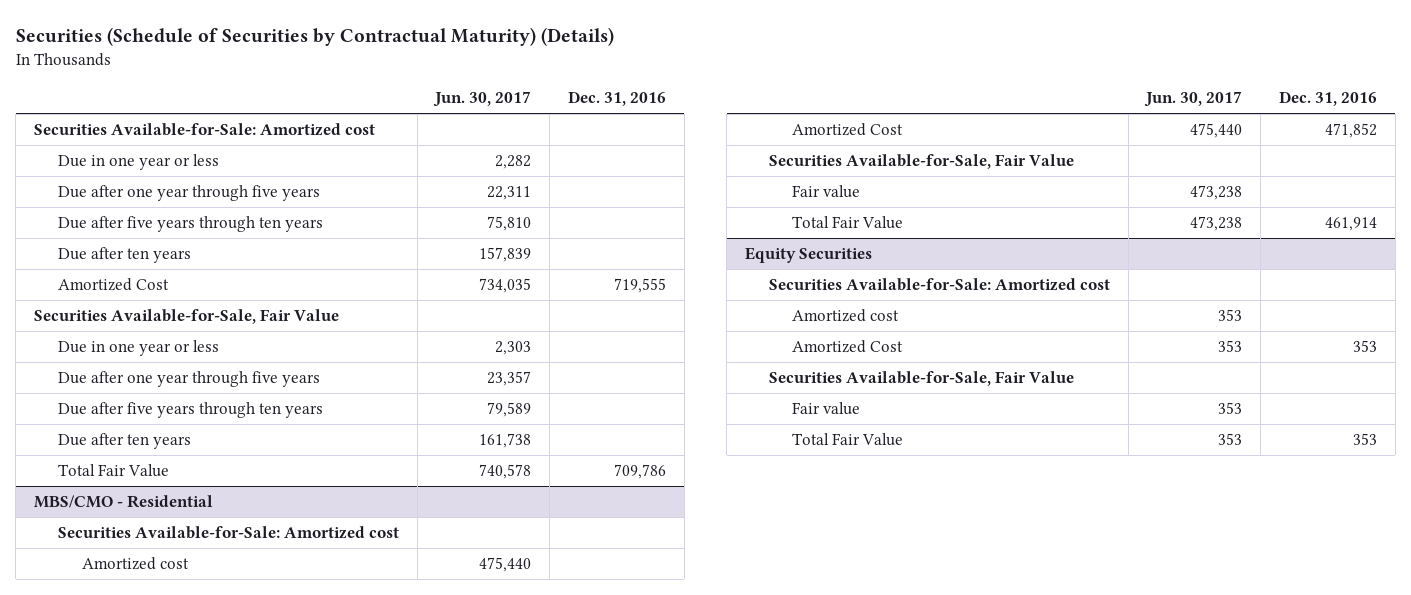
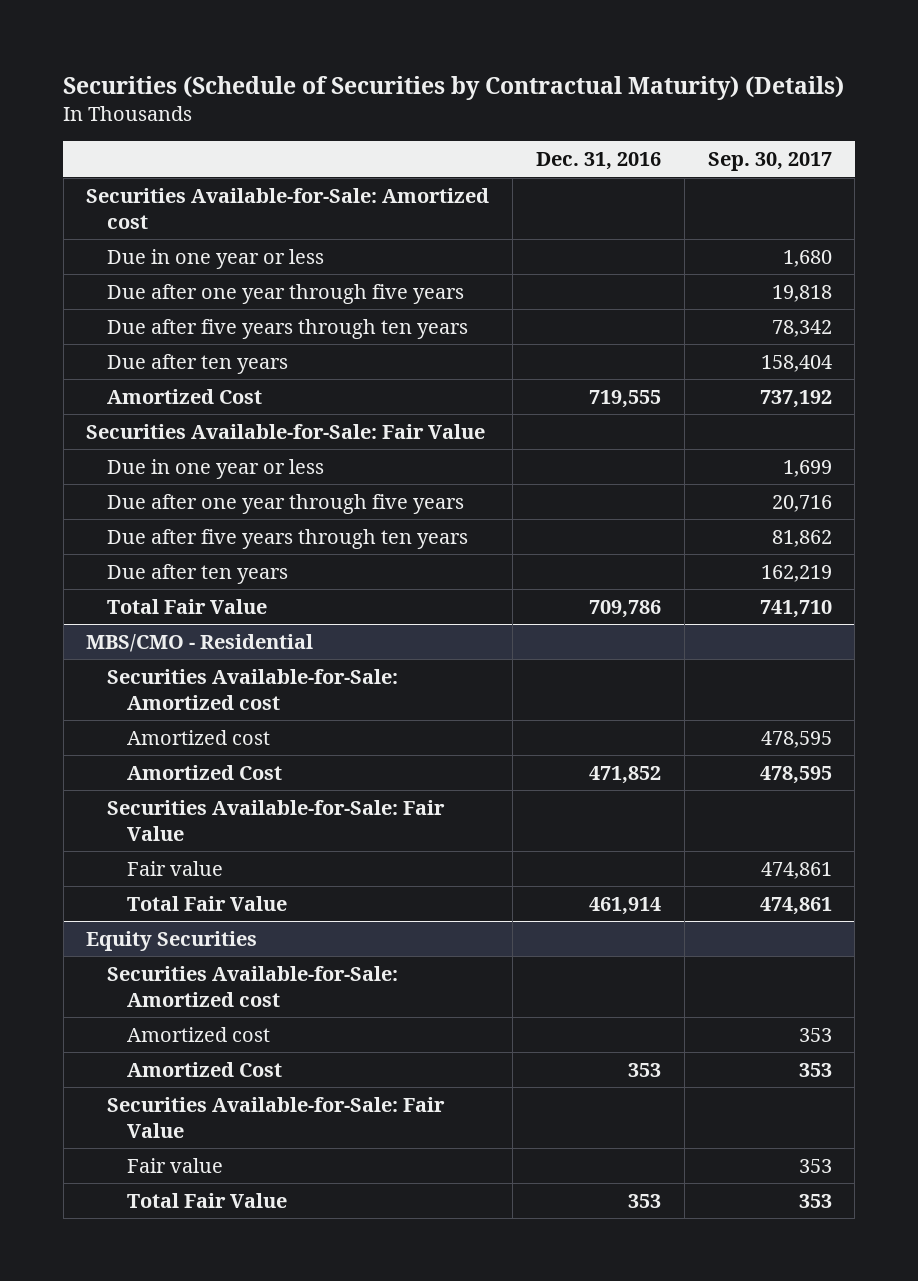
[433,90,532,107] Jun. 30, 2017 -> none
none -> [707,152,832,172] Sep. 30, 2017
[34,309,340,325] Securities Available-for-Sale, Fair Value -> [86,423,486,439] Securities Available-for-Sale: Fair Value
[768,154,1074,170] Securities Available-for-Sale, Fair Value -> [106,799,445,841] Securities Available-for-Sale: Fair Value
[768,371,1074,387] Securities Available-for-Sale, Fair Value -> [106,1096,445,1138] Securities Available-for-Sale: Fair Value

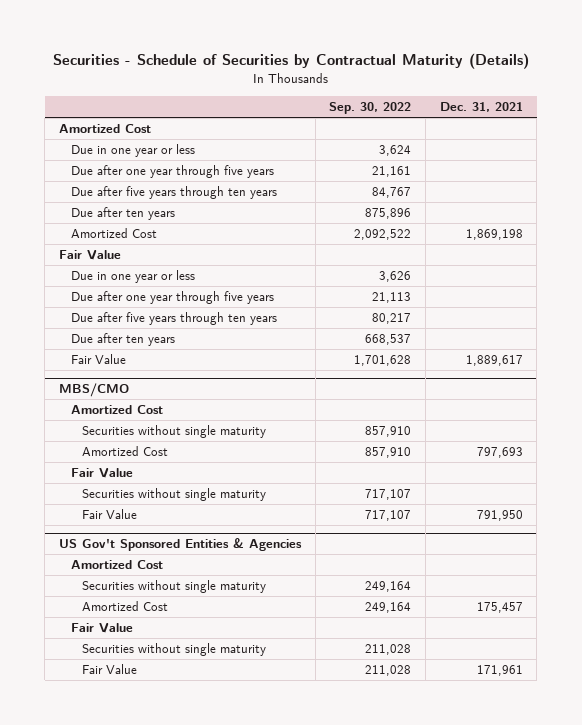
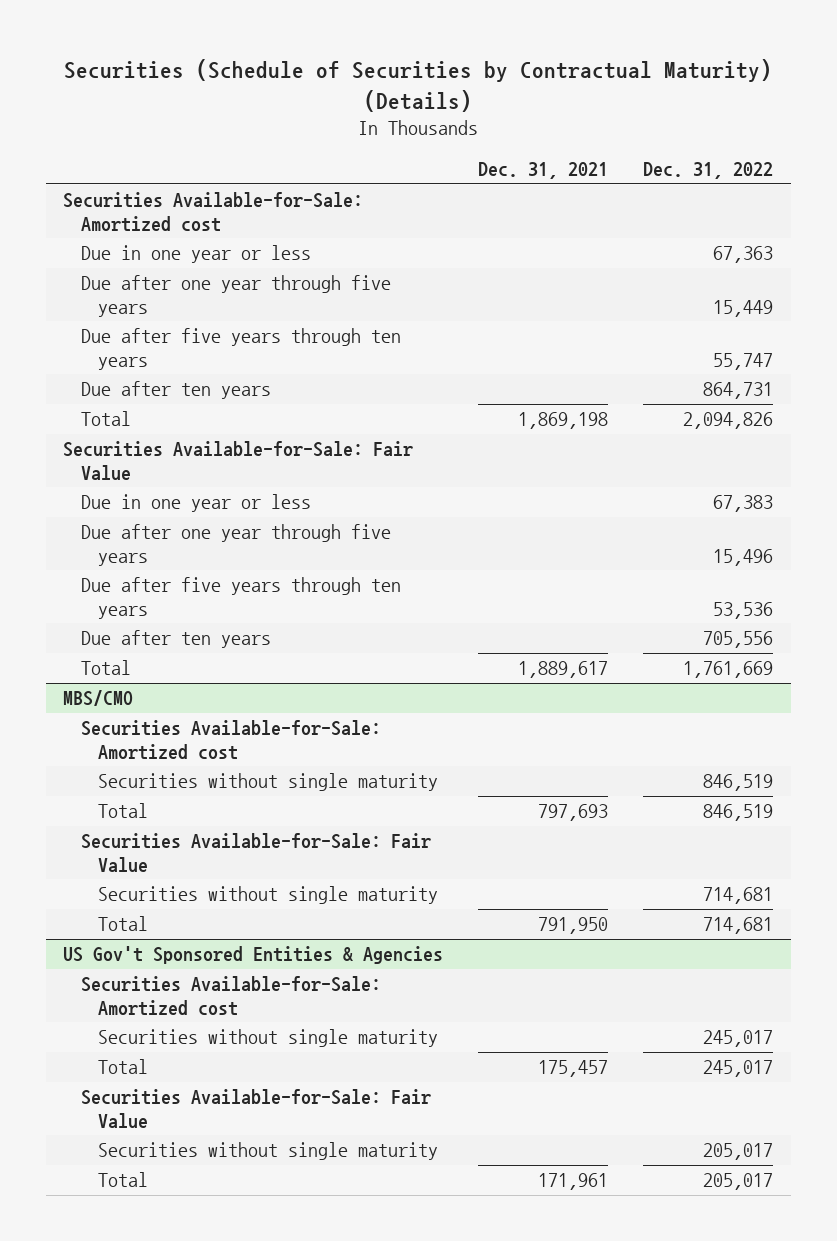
[52,53,529,70] Securities - Schedule of Securities by Contractual Maturity (Details) -> [64,58,773,112] Securities (Schedule of Securities by Contractual Maturity) (Details)
[329,102,412,115] Sep. 30, 2022 -> none
none -> [643,162,774,180] Dec. 31, 2022
[59,124,152,134] Amortized Cost -> [63,192,364,233] Securities Available-for-Sale: Amortized cost
[70,228,157,239] Amortized Cost -> [80,411,131,427] Total
[59,250,122,261] Fair Value -> [63,441,414,481] Securities Available-for-Sale: Fair Value
[70,354,126,365] Fair Value -> [80,660,131,676] Total
[70,405,163,415] Amortized Cost -> [80,720,381,761] Securities Available-for-Sale: Amortized cost
[82,446,169,457] Amortized Cost -> [97,803,148,819] Total
[70,468,133,479] Fair Value -> [80,833,431,873] Securities Available-for-Sale: Fair Value
[82,509,138,520] Fair Value -> [97,916,148,932] Total
[70,560,163,570] Amortized Cost -> [80,976,381,1017] Securities Available-for-Sale: Amortized cost
[82,601,169,612] Amortized Cost -> [97,1059,148,1075] Total
[70,623,133,634] Fair Value -> [80,1089,431,1129] Securities Available-for-Sale: Fair Value
[82,664,138,675] Fair Value -> [97,1172,148,1188] Total

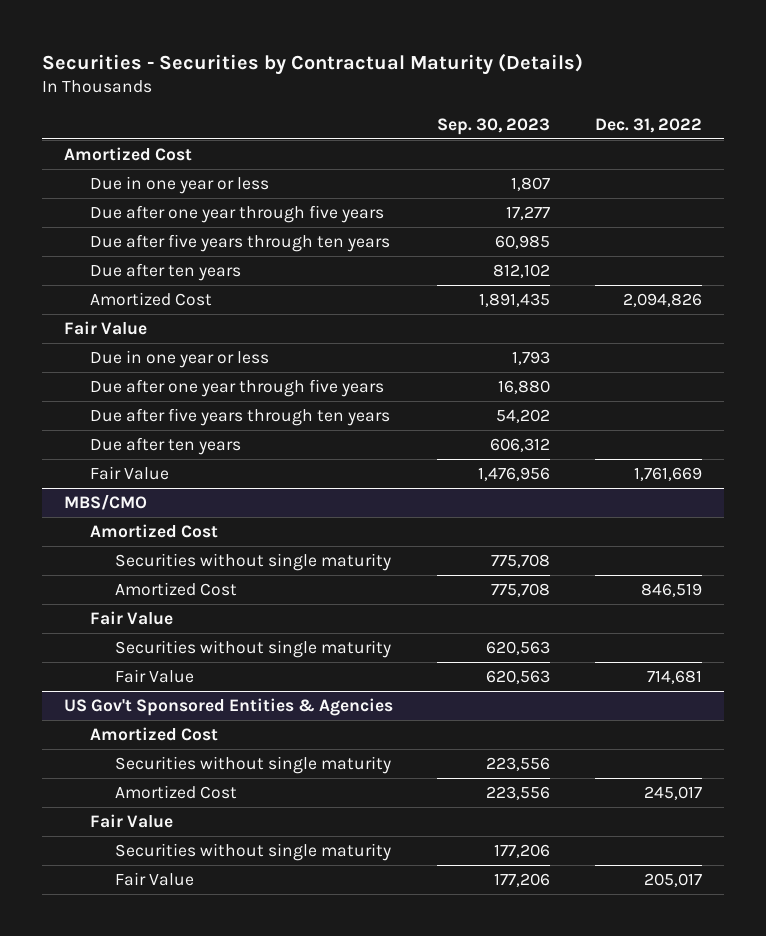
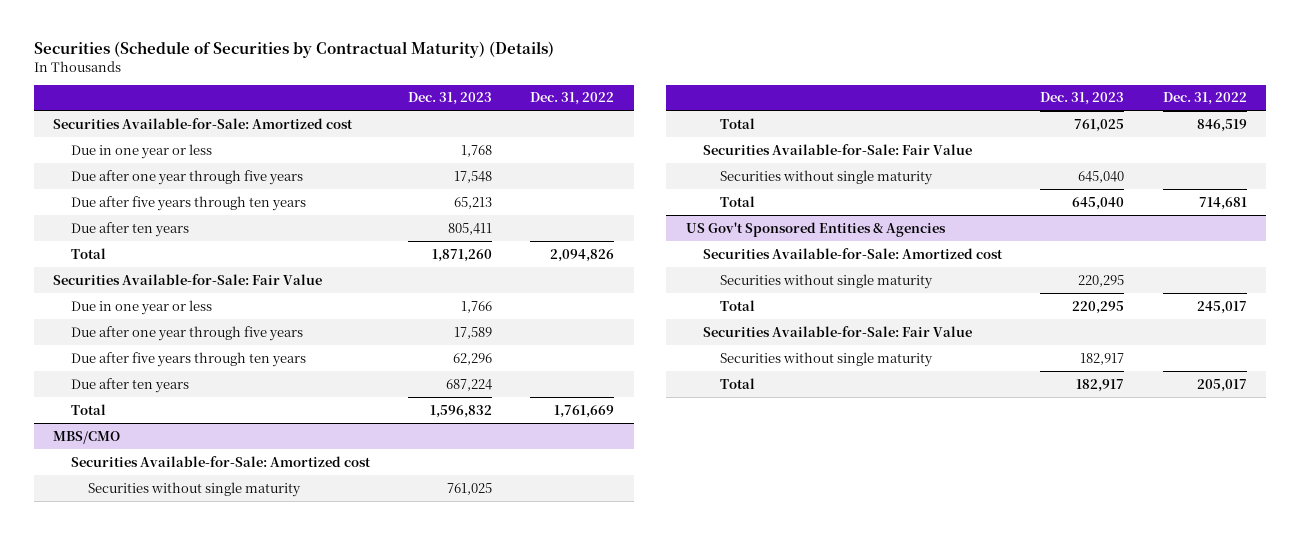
[41,52,583,75] Securities - Securities by Contractual Maturity (Details) -> [33,41,554,59] Securities (Schedule of Securities by Contractual Maturity) (Details)
[437,117,551,135] Sep. 30, 2023 -> none
none -> [407,92,492,106] Dec. 31, 2023
[63,146,192,161] Amortized Cost -> [53,117,354,129] Securities Available-for-Sale: Amortized cost
[89,291,212,306] Amortized Cost -> [70,247,106,259] Total
[63,320,147,335] Fair Value -> [53,273,323,285] Securities Available-for-Sale: Fair Value
[89,465,169,480] Fair Value -> [70,403,106,415] Total
[89,523,218,538] Amortized Cost -> [70,455,371,467] Securities Available-for-Sale: Amortized cost
[115,581,238,596] Amortized Cost -> [720,117,756,129] Total
[89,610,173,625] Fair Value -> [703,143,973,155] Securities Available-for-Sale: Fair Value
[115,668,195,683] Fair Value -> [720,195,756,207] Total
[89,726,218,741] Amortized Cost -> [703,247,1004,259] Securities Available-for-Sale: Amortized cost
[115,784,238,799] Amortized Cost -> [720,299,756,311] Total
[89,813,173,828] Fair Value -> [703,325,973,337] Securities Available-for-Sale: Fair Value
[115,871,195,886] Fair Value -> [720,377,756,389] Total

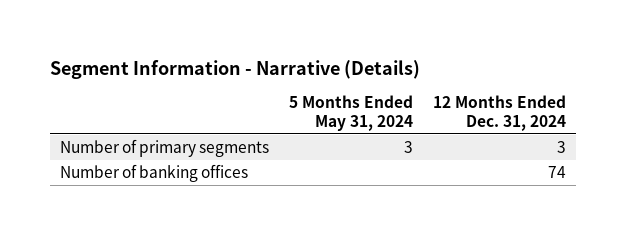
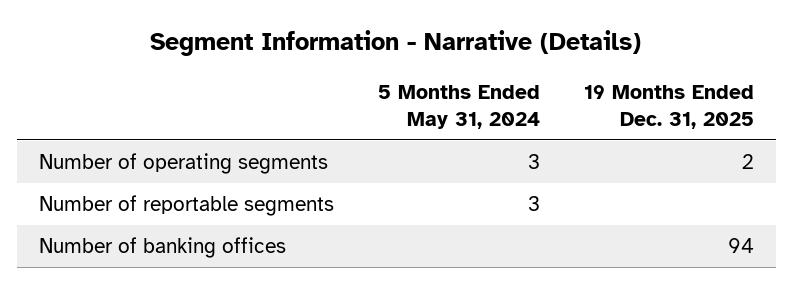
[433,95,567,132] 12 Months Ended Dec. 31, 2024 -> none
none -> [583,85,754,129] 19 Months Ended Dec. 31, 2025
[60,139,270,158] Number of primary segments -> [39,153,329,175] Number of operating segments
none -> [39,195,335,217] Number of reportable segments

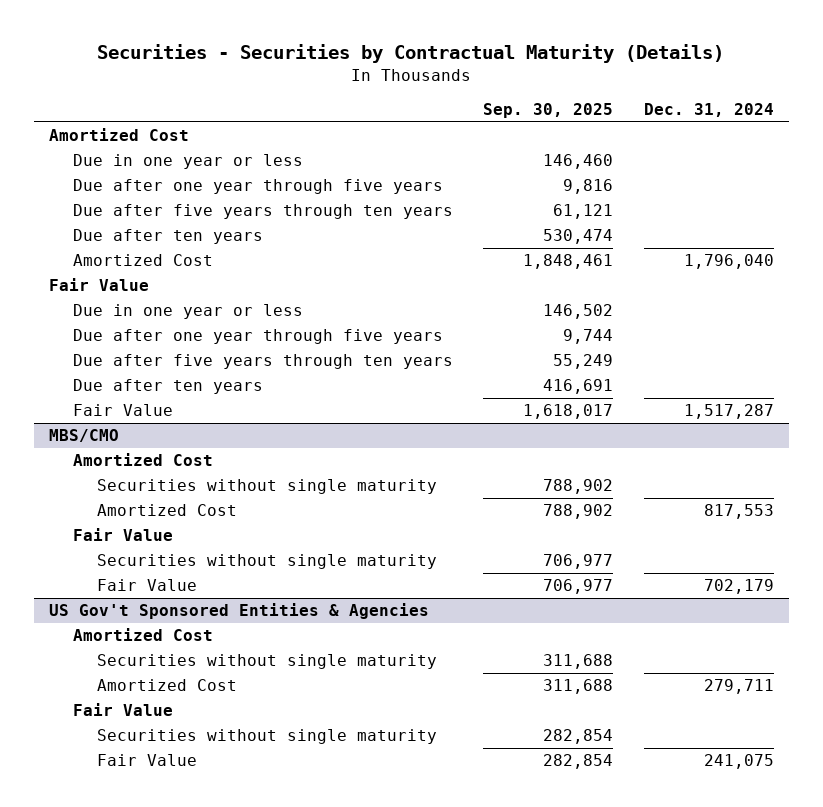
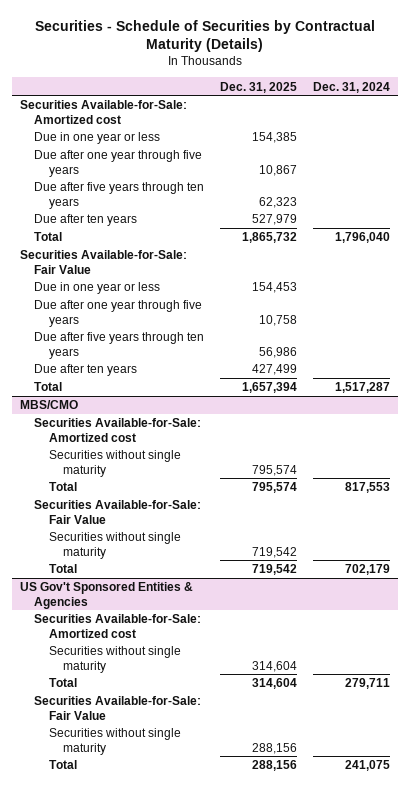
[97,43,725,63] Securities - Securities by Contractual Maturity (Details) -> [35,19,376,53] Securities - Schedule of Securities by Contractual Maturity (Details)
[483,103,614,119] Sep. 30, 2025 -> none
none -> [220,81,298,93] Dec. 31, 2025
[49,128,190,142] Amortized Cost -> [20,100,188,124] Securities Available-for-Sale: Amortized cost
[72,254,213,267] Amortized Cost -> [34,232,63,242] Total
[49,278,150,292] Fair Value -> [20,250,188,274] Securities Available-for-Sale: Fair Value
[72,404,173,417] Fair Value -> [34,382,63,392] Total
[72,453,213,467] Amortized Cost -> [34,418,202,442] Securities Available-for-Sale: Amortized cost
[96,504,237,517] Amortized Cost -> [48,482,77,492] Total
[72,528,173,542] Fair Value -> [34,500,202,524] Securities Available-for-Sale: Fair Value
[96,579,197,592] Fair Value -> [48,564,77,574] Total
[72,628,213,642] Amortized Cost -> [34,614,202,638] Securities Available-for-Sale: Amortized cost
[96,679,237,692] Amortized Cost -> [48,678,77,688] Total
[72,703,173,717] Fair Value -> [34,696,202,720] Securities Available-for-Sale: Fair Value
[96,754,197,767] Fair Value -> [48,760,77,770] Total

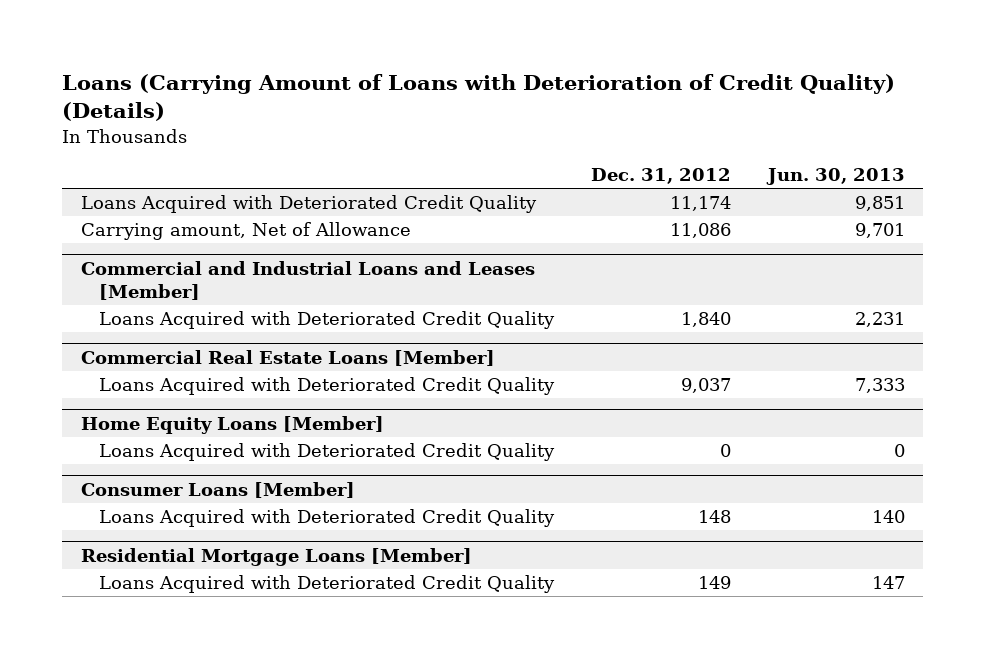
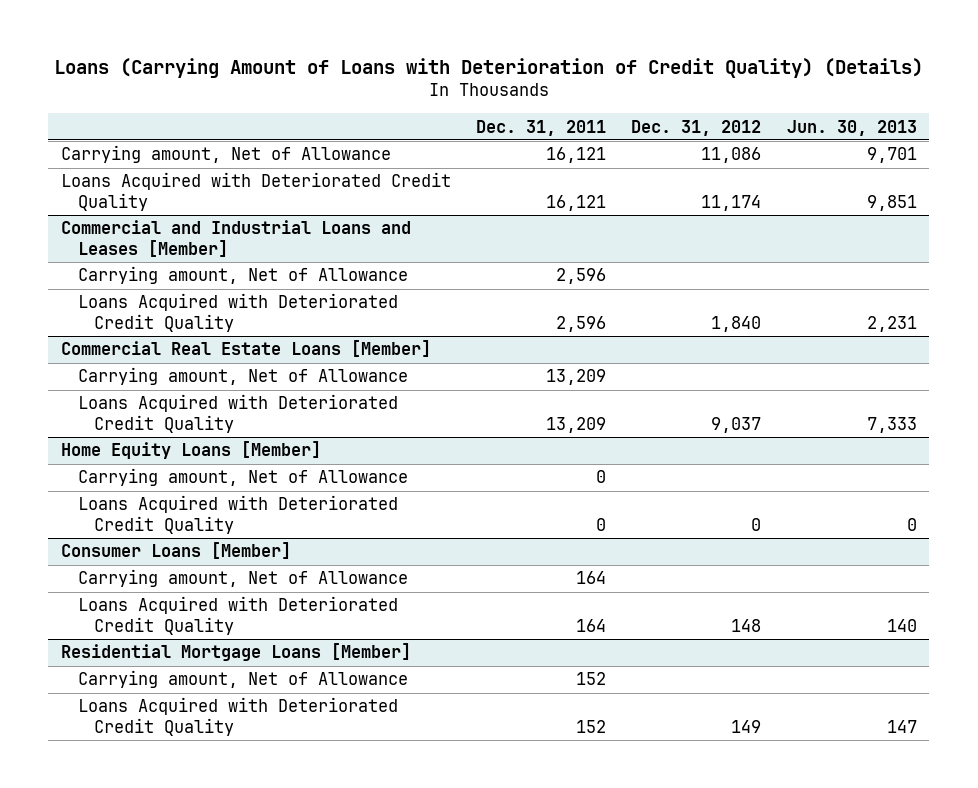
none -> [476,119,607,136] Dec. 31, 2011
[80,195,537,214] Loans Acquired with Deteriorated Credit Quality -> [60,172,451,211] Loans Acquired with Deteriorated Credit Quality
none -> [77,266,408,285] Carrying amount, Net of Allowance
none -> [77,367,408,386] Carrying amount, Net of Allowance
none -> [77,468,408,487] Carrying amount, Net of Allowance
none -> [77,569,408,588] Carrying amount, Net of Allowance
none -> [77,670,408,689] Carrying amount, Net of Allowance

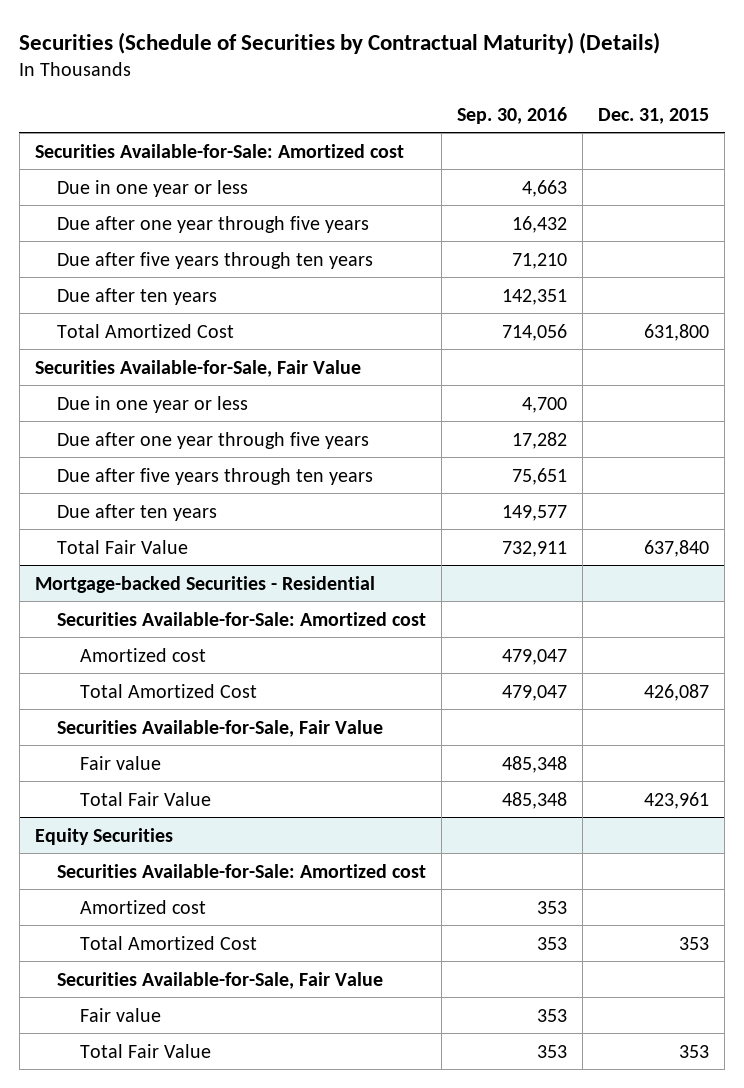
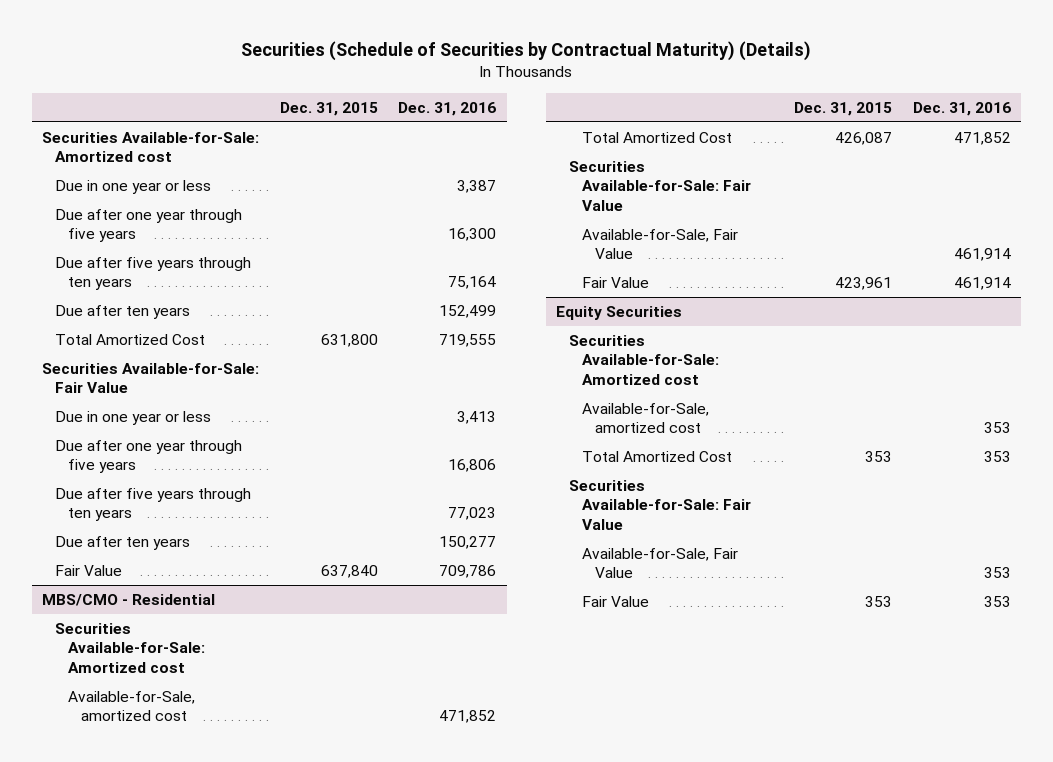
[457,106,568,124] Sep. 30, 2016 -> none
none -> [398,101,497,116] Dec. 31, 2016
[34,359,361,377] Securities Available-for-Sale, Fair Value -> [42,363,260,394] Securities Available-for-Sale: Fair Value
[57,539,189,554] Total Fair Value -> [54,565,122,577] Fair Value
[34,575,375,593] Mortgage-backed Securities - Residential -> [42,594,216,607] MBS/CMO - Residential
[79,647,206,662] Amortized cost -> [67,691,195,722] Available-for-Sale, amortized cost
[57,719,384,737] Securities Available-for-Sale, Fair Value -> [569,161,751,211] Securities Available-for-Sale: Fair Value
[79,755,161,770] Fair value -> [581,229,738,260] Available-for-Sale, Fair Value
[79,791,211,806] Total Fair Value -> [581,277,649,289] Fair Value
[79,899,206,914] Amortized cost -> [581,403,709,434] Available-for-Sale, amortized cost
[57,971,384,989] Securities Available-for-Sale, Fair Value -> [569,480,751,530] Securities Available-for-Sale: Fair Value
[79,1007,161,1022] Fair value -> [581,548,738,579] Available-for-Sale, Fair Value
[79,1043,211,1058] Total Fair Value -> [581,596,649,608] Fair Value

